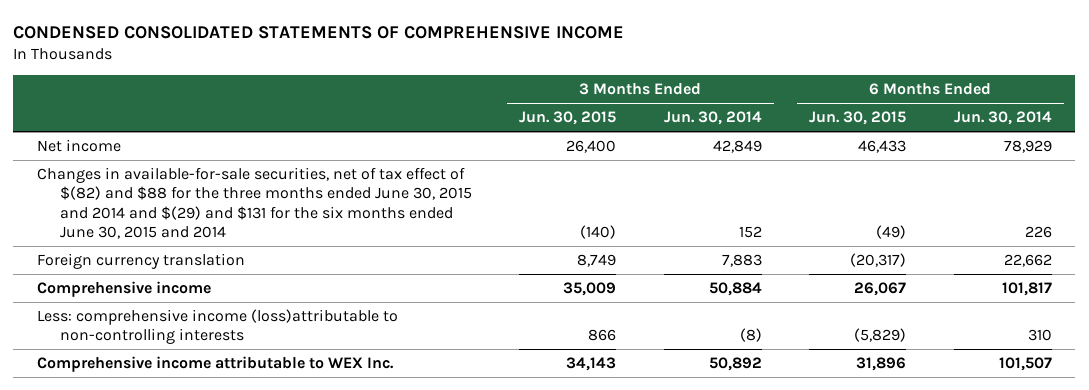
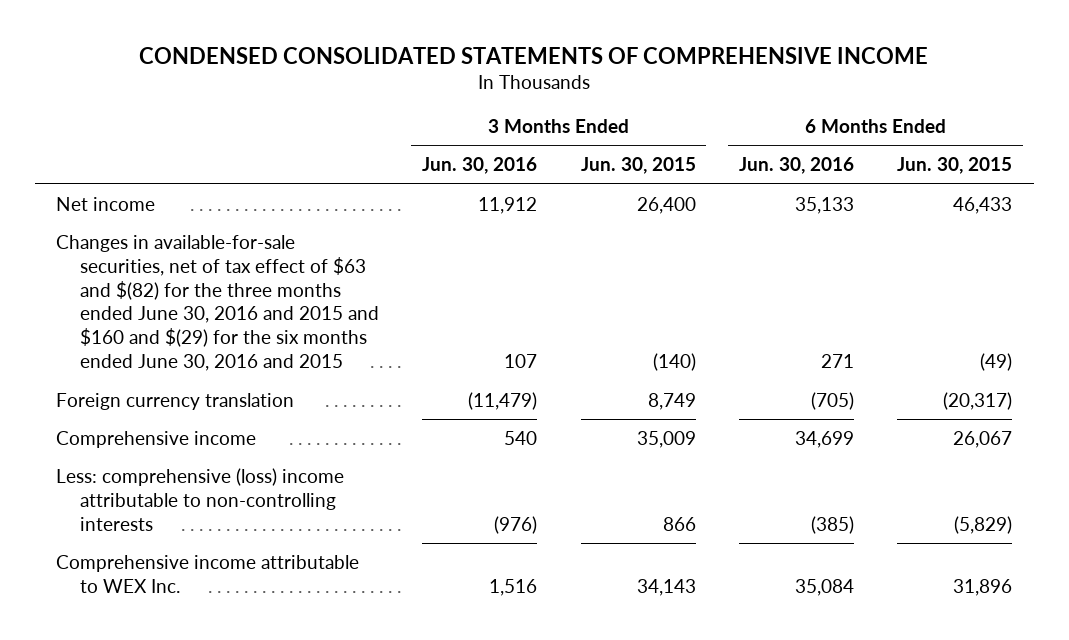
[663,111,762,126] Jun. 30, 2014 -> none
[953,111,1052,126] Jun. 30, 2014 -> none
none -> [422,157,538,175] Jun. 30, 2016
none -> [738,157,854,175] Jun. 30, 2016
[36,167,472,239] Changes in available-for-sale securities, net of tax effect of $(82) and $88 for the three months ended June 30, 2015 and 2014 and $(29) and $131 for the six months ended June 30, 2015 and 2014 -> [56,234,380,372] Changes in available-for-sale securities, net of tax effect of $63 and $(82) for the three months ended June 30, 2016 and 2015 and $160 and $(29) for the six months ended June 30, 2016 and 2015
[36,309,398,345] Less: comprehensive income (loss)attributable to non-controlling interests -> [56,467,345,531] Less: comprehensive (loss) income attributable to non-controlling interests

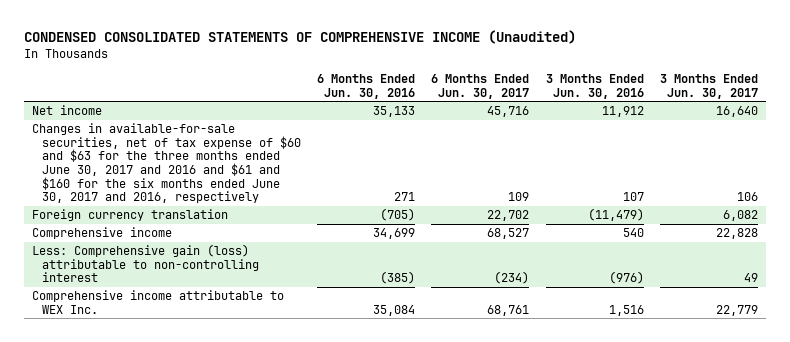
[139,46,929,64] CONDENSED CONSOLIDATED STATEMENTS OF COMPREHENSIVE INCOME -> [23,30,576,45] CONDENSED CONSOLIDATED STATEMENTS OF COMPREHENSIVE INCOME (Unaudited)
[580,157,696,175] Jun. 30, 2015 -> none
[897,157,1013,175] Jun. 30, 2015 -> none
none -> [431,73,530,99] 6 Months Ended Jun. 30, 2017
none -> [660,73,759,99] 3 Months Ended Jun. 30, 2017
[56,234,380,372] Changes in available-for-sale securities, net of tax effect of $63 and $(82) for the three months ended June 30, 2016 and 2015 and $160 and $(29) for the six months ended June 30, 2016 and 2015 -> [32,123,301,204] Changes in available-for-sale securities, net of tax expense of $60 and $63 for the three months ended June 30, 2017 and 2016 and $61 and $160 for the six months ended June 30, 2017 and 2016, respectively
[56,467,345,531] Less: comprehensive (loss) income attributable to non-controlling interests -> [32,244,259,283] Less: Comprehensive gain (loss) attributable to non-controlling interest

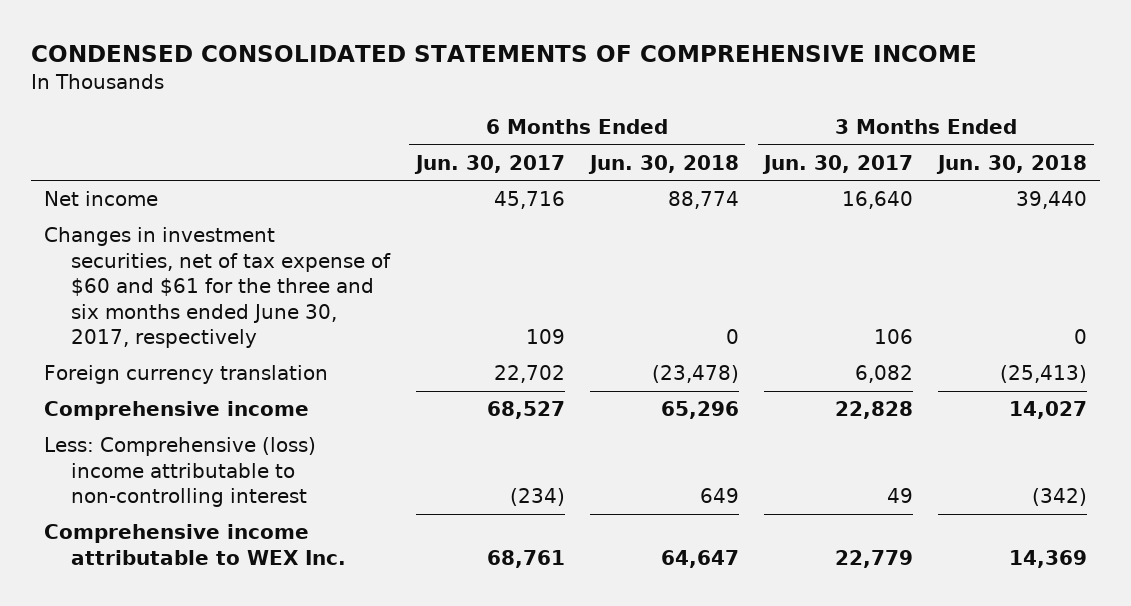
[23,30,576,45] CONDENSED CONSOLIDATED STATEMENTS OF COMPREHENSIVE INCOME (Unaudited) -> [31,45,978,63] CONDENSED CONSOLIDATED STATEMENTS OF COMPREHENSIVE INCOME
[317,73,416,99] 6 Months Ended Jun. 30, 2016 -> none
[545,73,644,99] 3 Months Ended Jun. 30, 2016 -> none
none -> [587,154,739,174] Jun. 30, 2018
none -> [936,154,1088,174] Jun. 30, 2018
[32,123,301,204] Changes in available-for-sale securities, net of tax expense of $60 and $63 for the three months ended June 30, 2017 and 2016 and $61 and $160 for the six months ended June 30, 2017 and 2016, respectively -> [43,227,392,349] Changes in investment securities, net of tax expense of $60 and $61 for the three and six months ended June 30, 2017, respectively
[32,244,259,283] Less: Comprehensive gain (loss) attributable to non-controlling interest -> [43,437,316,508] Less: Comprehensive (loss) income attributable to non-controlling interest

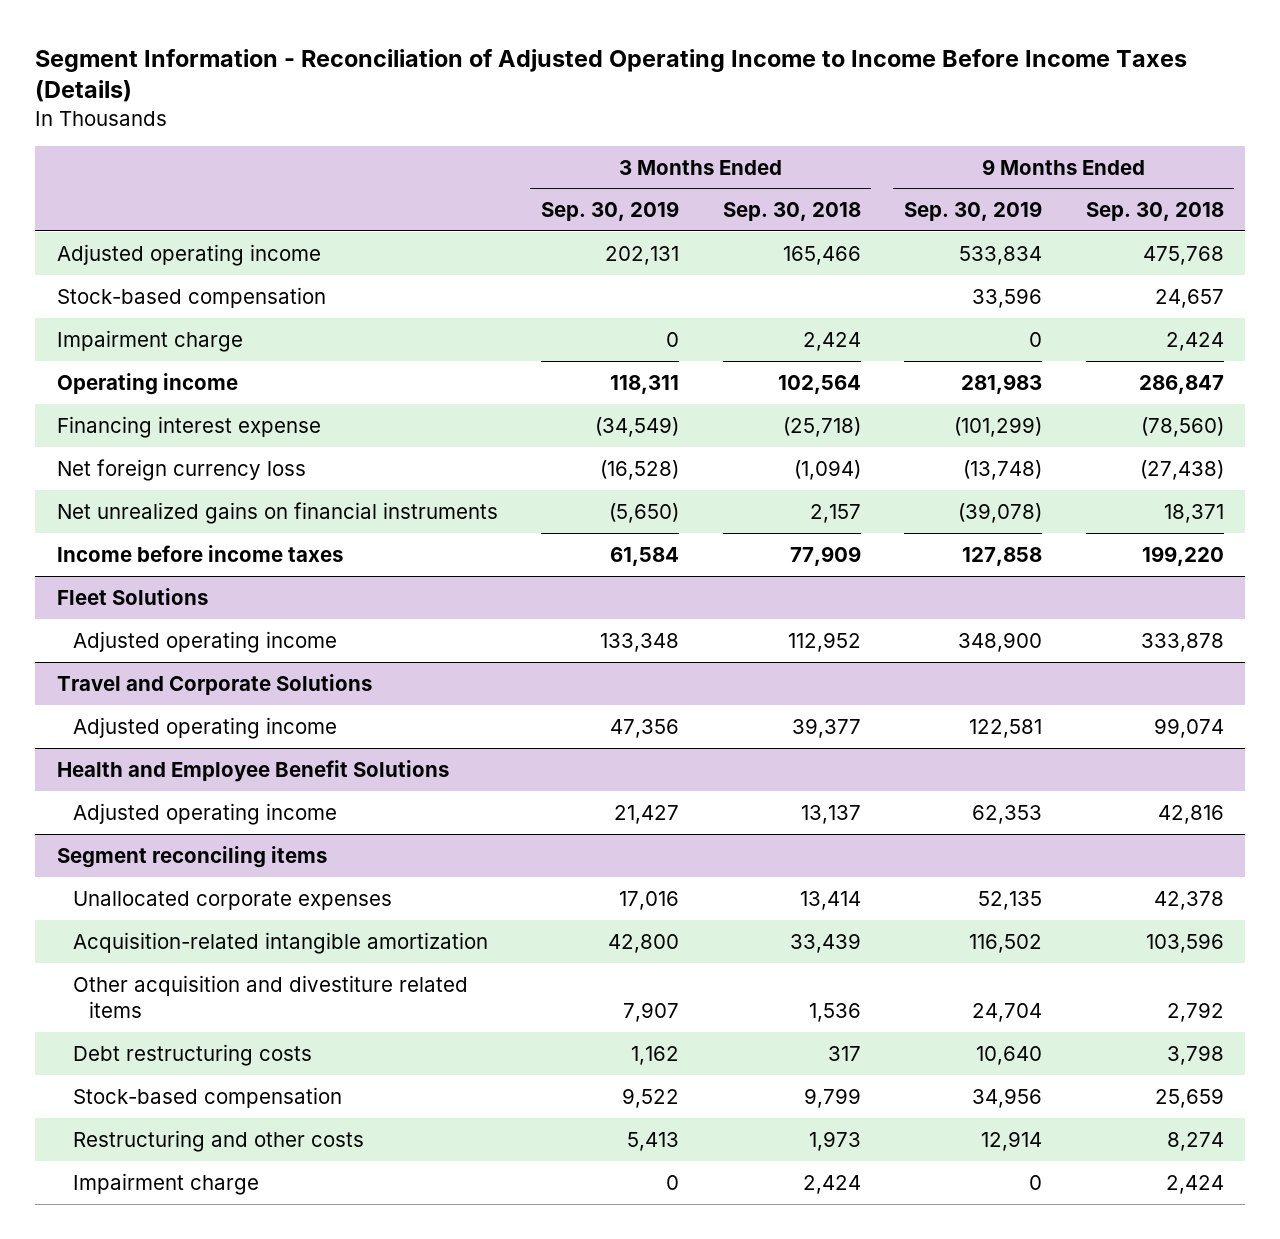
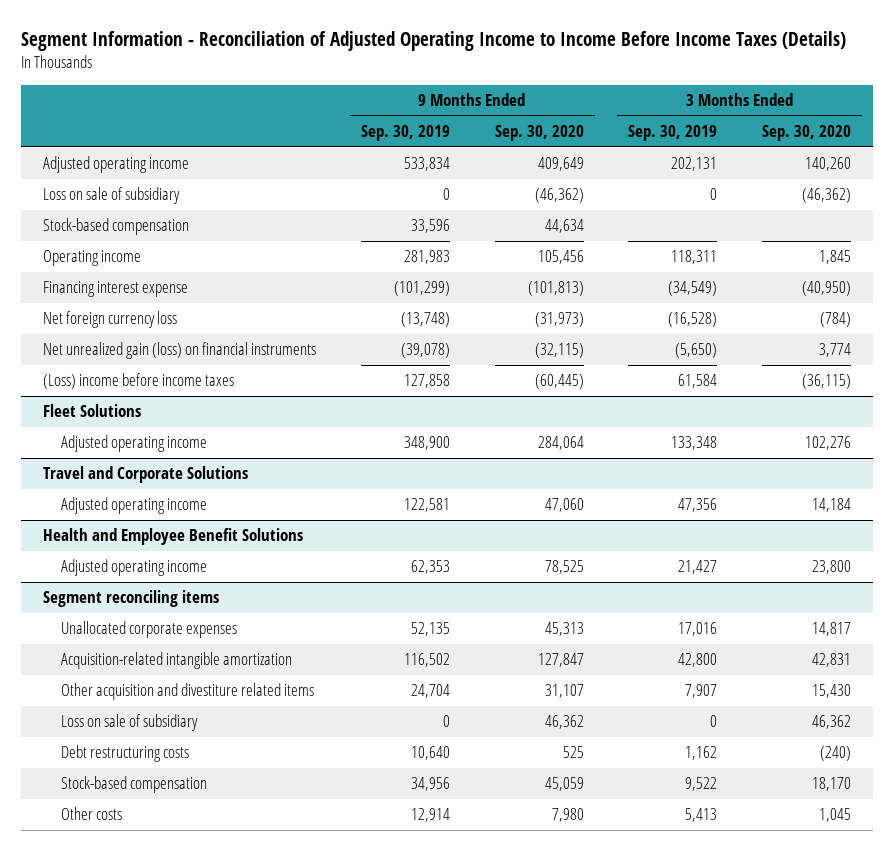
[722,202,861,222] Sep. 30, 2018 -> none
[1085,202,1224,222] Sep. 30, 2018 -> none
none -> [494,124,584,141] Sep. 30, 2020
none -> [762,124,852,141] Sep. 30, 2020
none -> [42,187,180,205] Loss on sale of subsidiary
[56,329,243,352] Impairment charge -> none
[56,501,498,524] Net unrealized gains on financial instruments -> [42,342,316,360] Net unrealized gain (loss) on financial instruments
[56,544,343,562] Income before income taxes -> [42,373,234,390] (Loss) income before income taxes
none -> [61,714,199,732] Loss on sale of subsidiary
[73,1172,260,1195] Impairment charge -> none
[73,1129,365,1152] Restructuring and other costs -> [61,807,123,821] Other costs

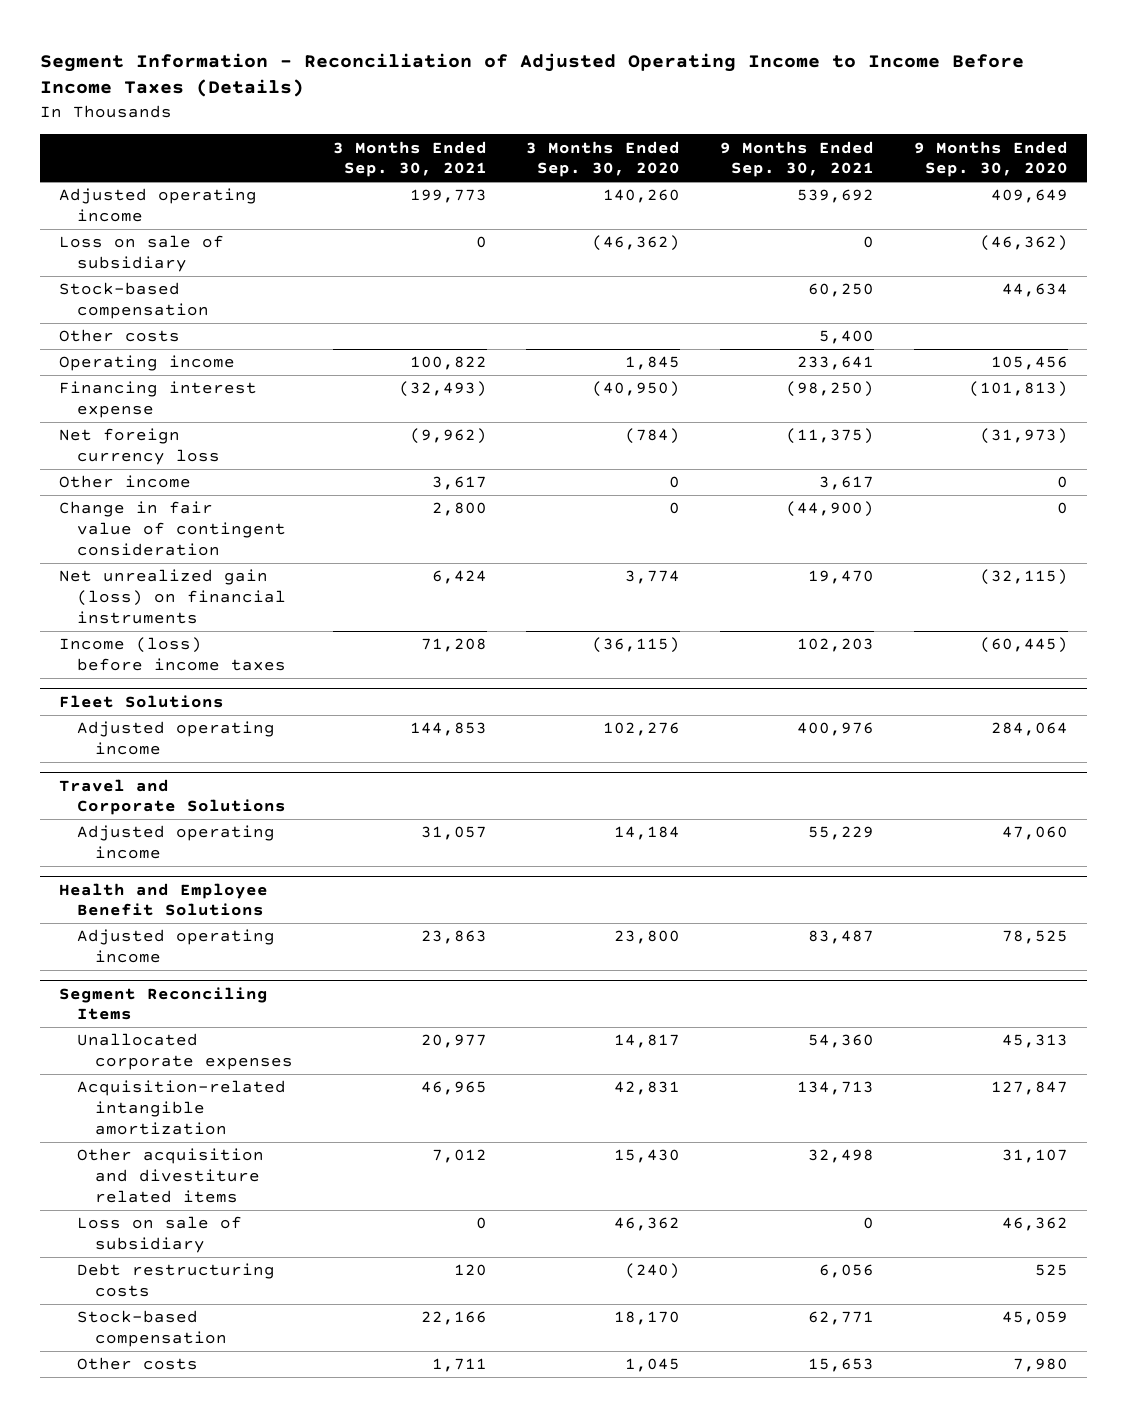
[360,124,450,141] Sep. 30, 2019 -> none
[628,124,718,141] Sep. 30, 2019 -> none
none -> [332,140,487,178] 3 Months Ended Sep. 30, 2021
none -> [719,140,874,178] 9 Months Ended Sep. 30, 2021
none -> [59,329,181,343] Other costs
none -> [59,475,192,489] Other income
none -> [59,501,287,556] Change in fair value of contingent consideration
[42,373,234,390] (Loss) income before income taxes -> [59,637,287,671] Income (loss) before income taxes
[42,590,219,608] Segment reconciling items -> [59,986,269,1021] Segment Reconciling Items

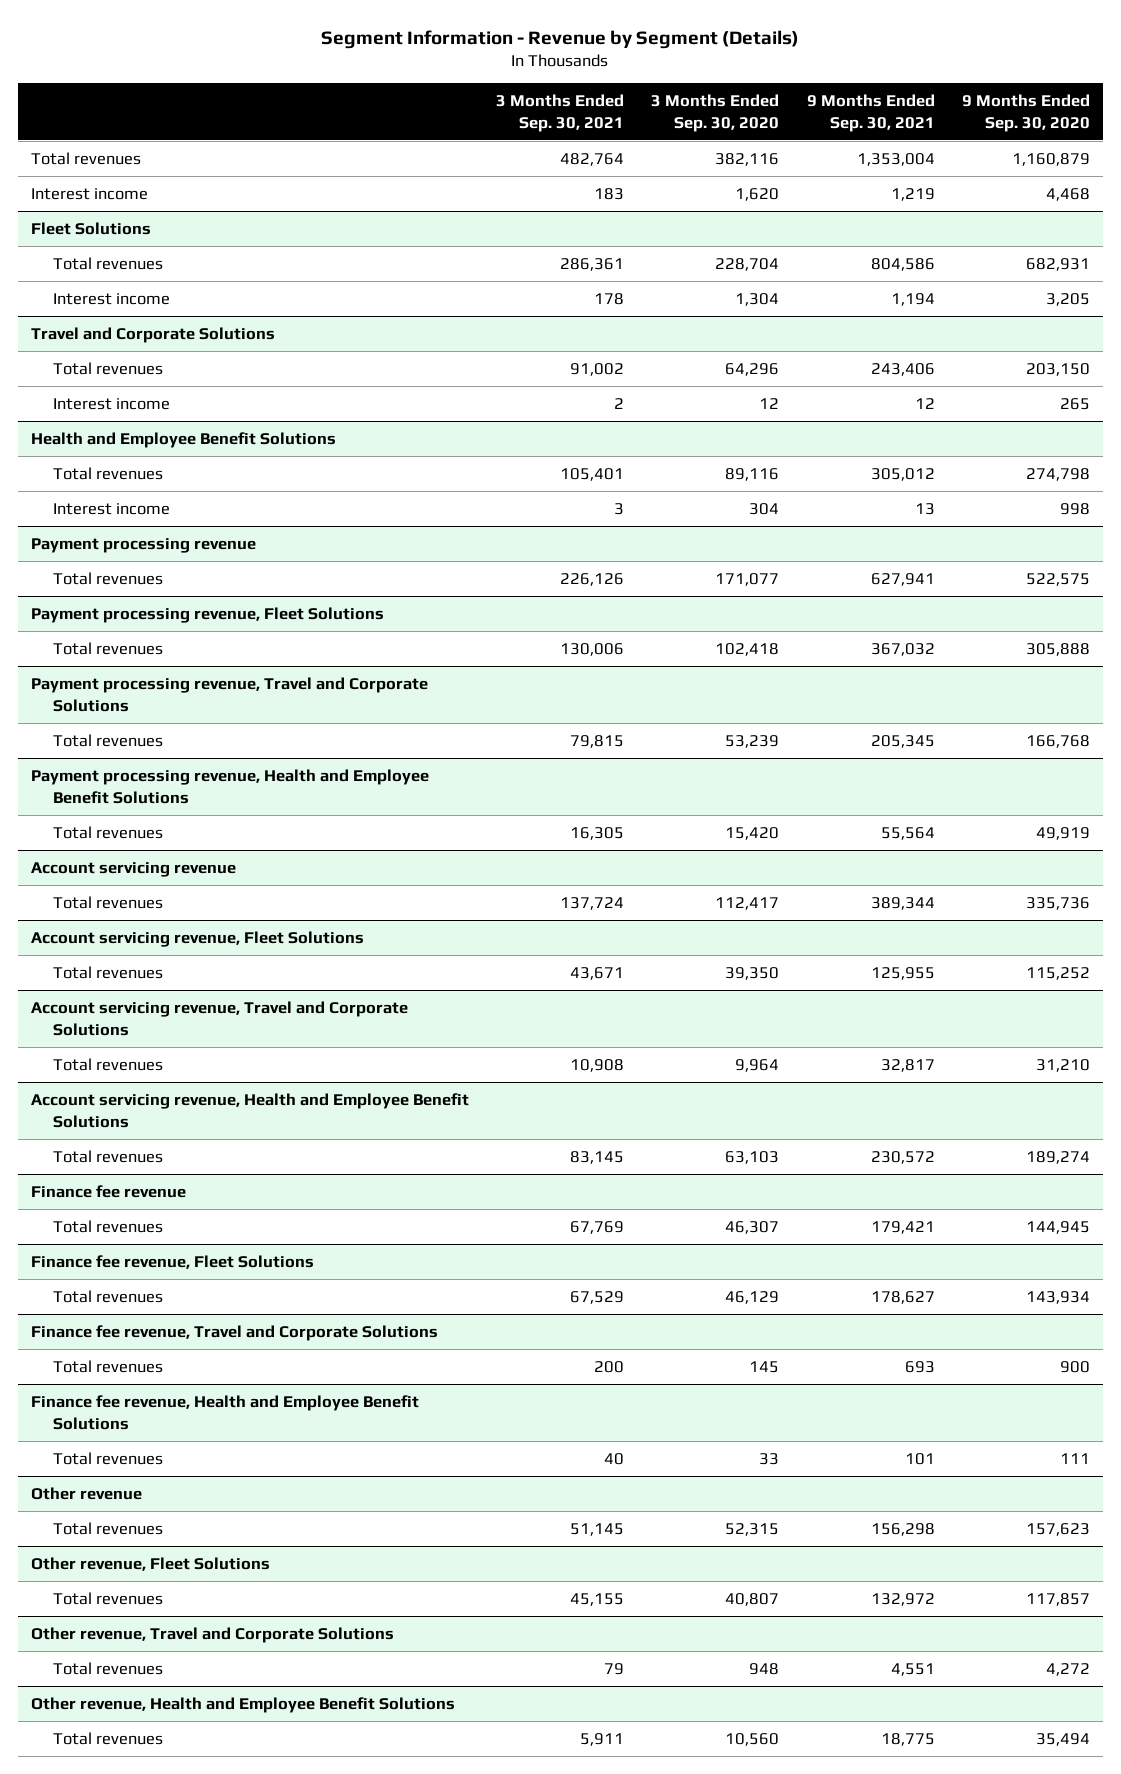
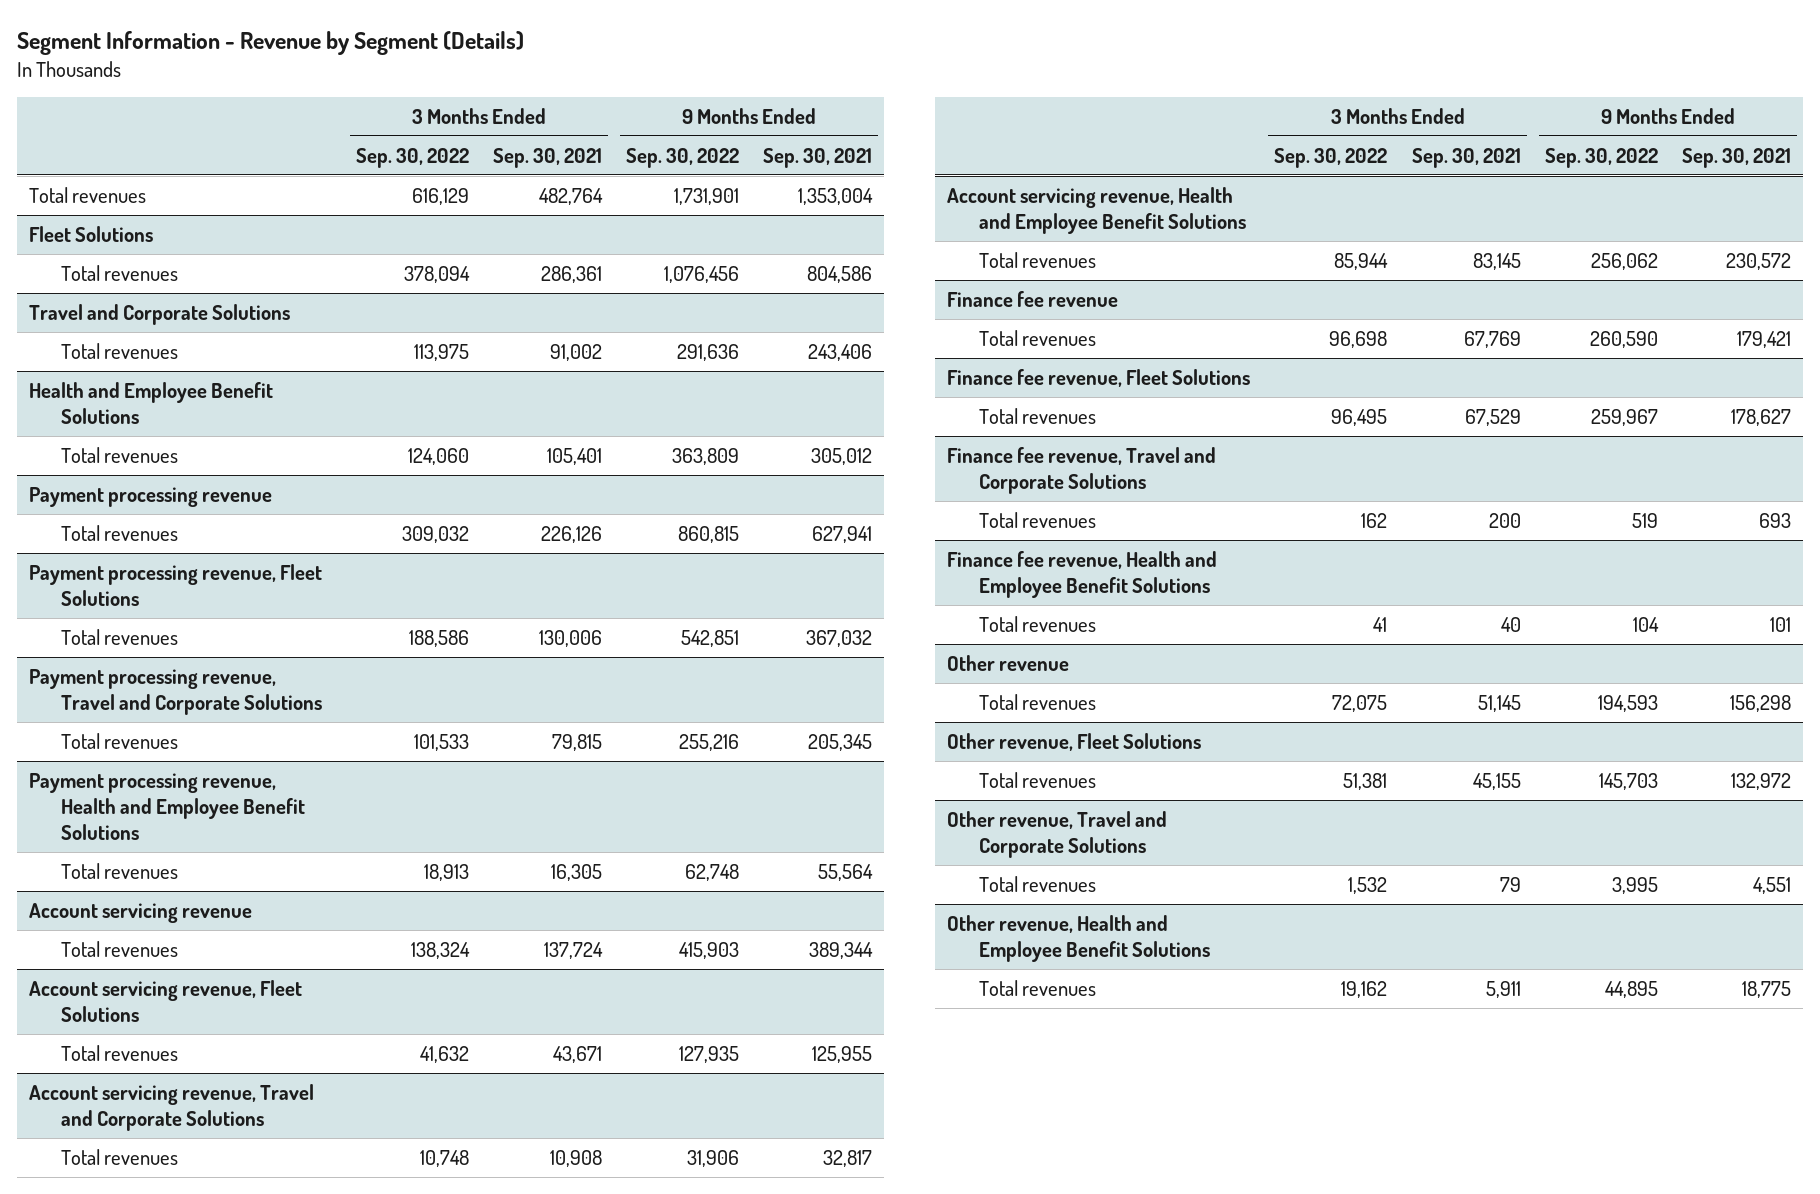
[651,93,780,132] 3 Months Ended Sep. 30, 2020 -> none
[961,93,1090,132] 9 Months Ended Sep. 30, 2020 -> none
none -> [356,147,470,168] Sep. 30, 2022
none -> [626,147,740,168] Sep. 30, 2022
[31,187,149,200] Interest income -> none
[53,292,171,305] Interest income -> none
[53,397,171,410] Interest income -> none
[53,502,171,515] Interest income -> none

